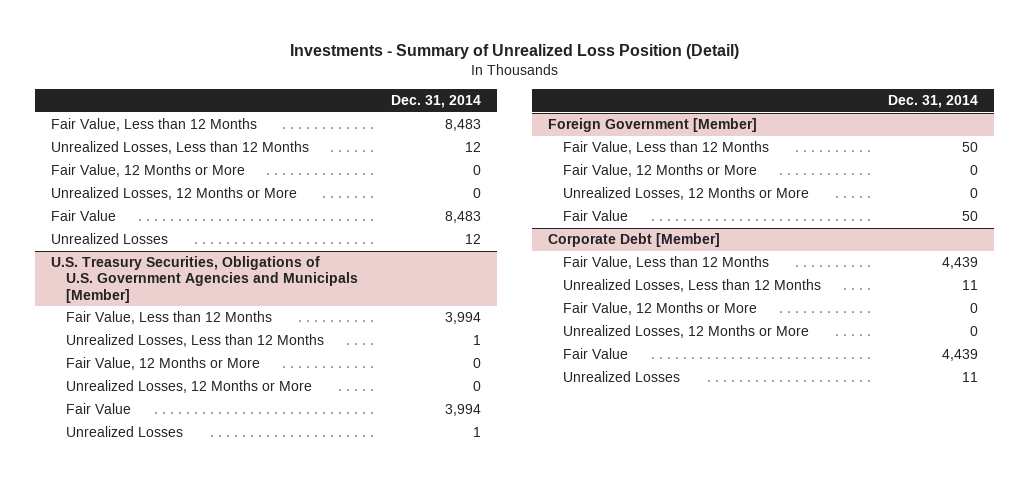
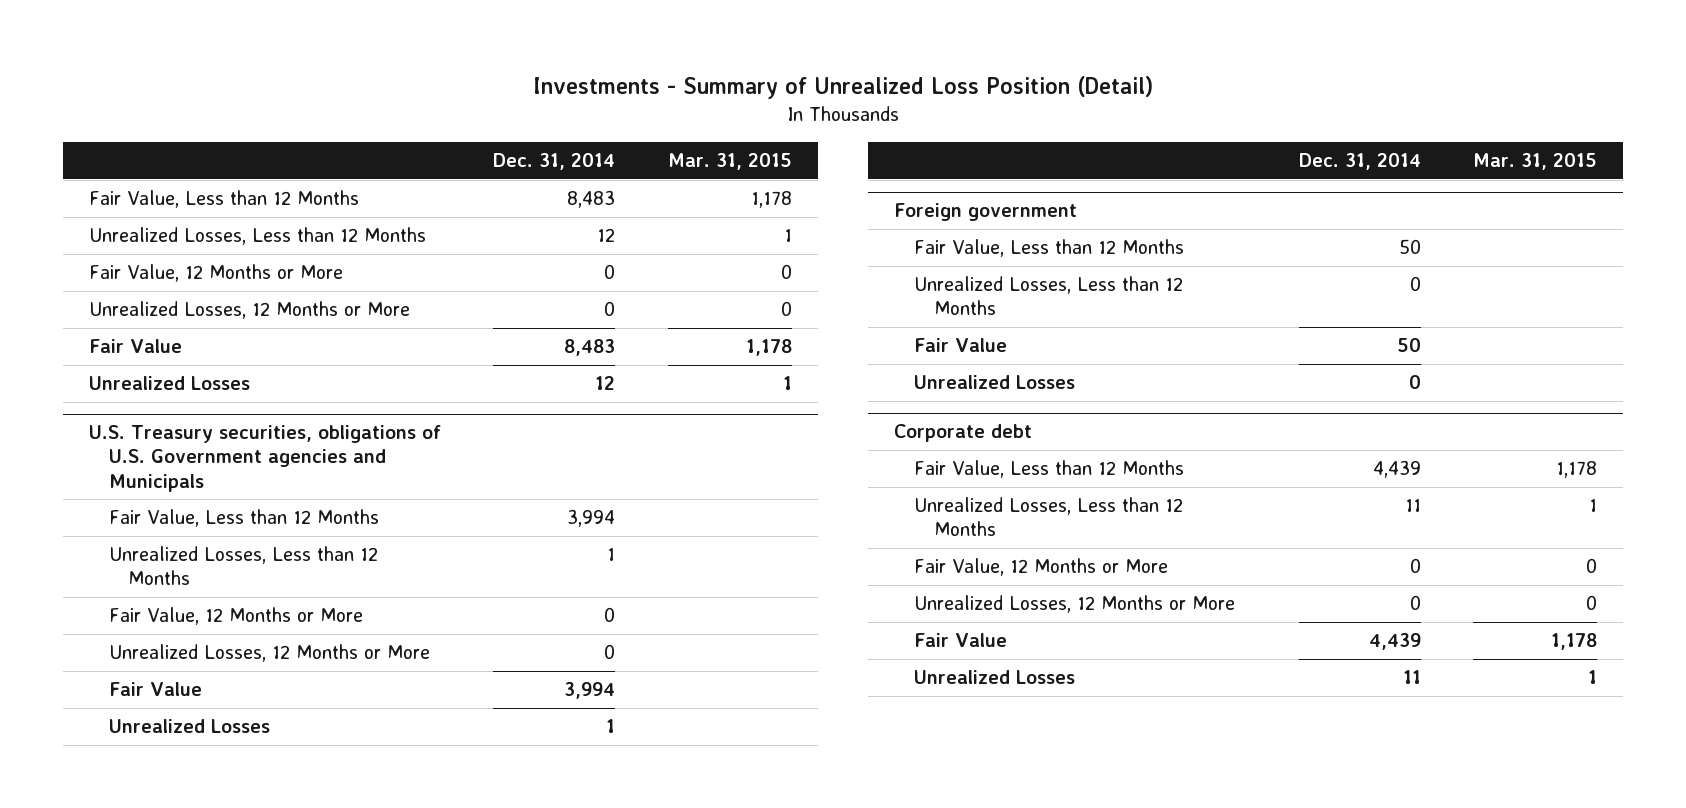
none -> [667,152,792,170] Mar. 31, 2015
[51,256,359,303] U.S. Treasury Securities, Obligations of U.S. Government Agencies and Municipals [Member] -> [88,425,441,492] U.S. Treasury securities, obligations of U.S. Government agencies and Municipals
[548,118,758,133] Foreign Government [Member] -> [894,203,1078,222] Foreign government
[562,164,757,178] Fair Value, 12 Months or More -> none
[562,187,809,201] Unrealized Losses, 12 Months or More -> [914,276,1184,316] Unrealized Losses, Less than 12 Months
none -> [914,375,1076,390] Unrealized Losses
[548,233,721,248] Corporate Debt [Member] -> [894,424,1033,443] Corporate debt

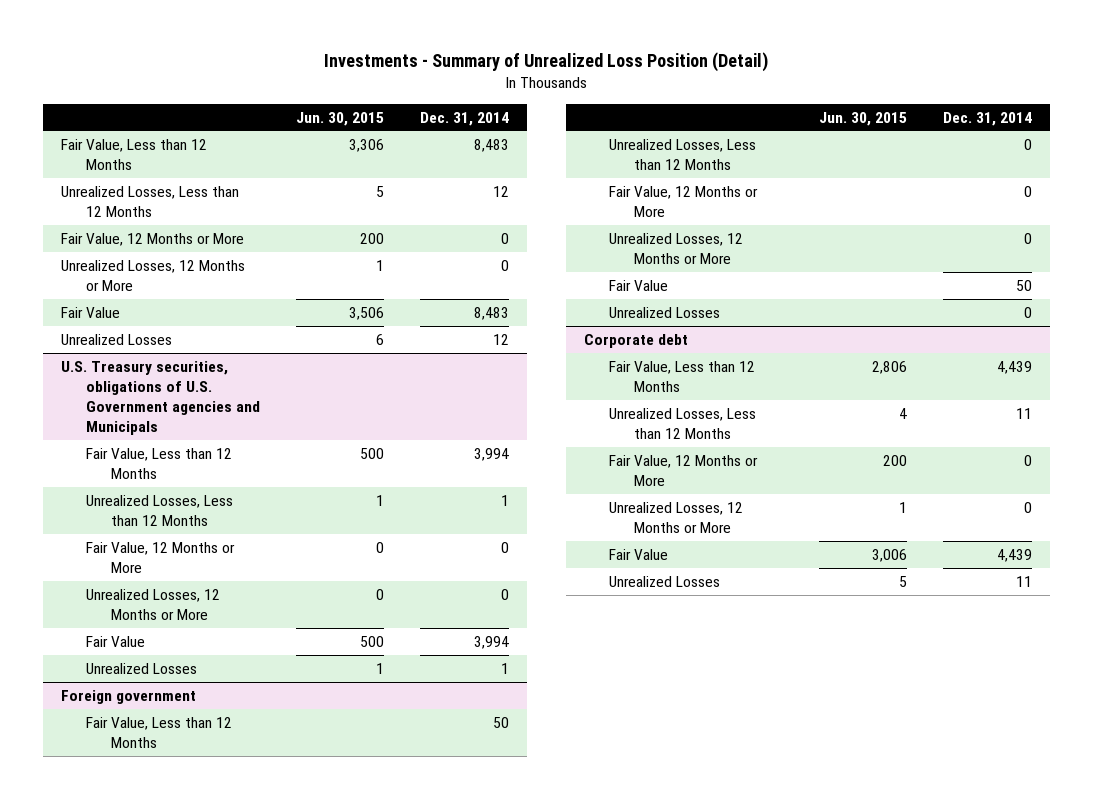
[667,152,792,170] Mar. 31, 2015 -> none
none -> [295,111,384,126] Jun. 30, 2015
none -> [608,185,758,217] Fair Value, 12 Months or More
none -> [608,232,743,264] Unrealized Losses, 12 Months or More

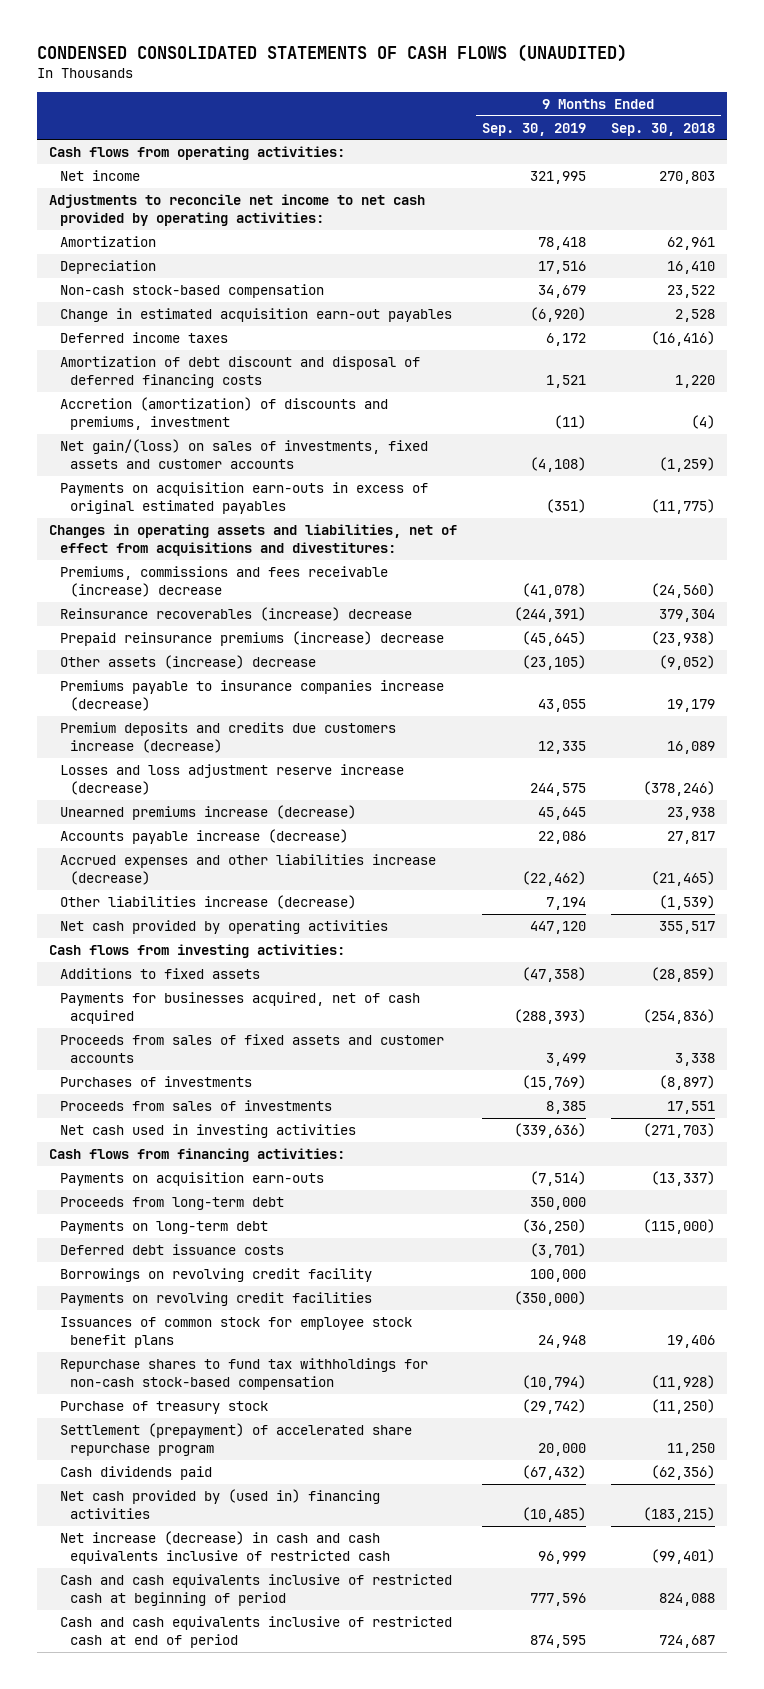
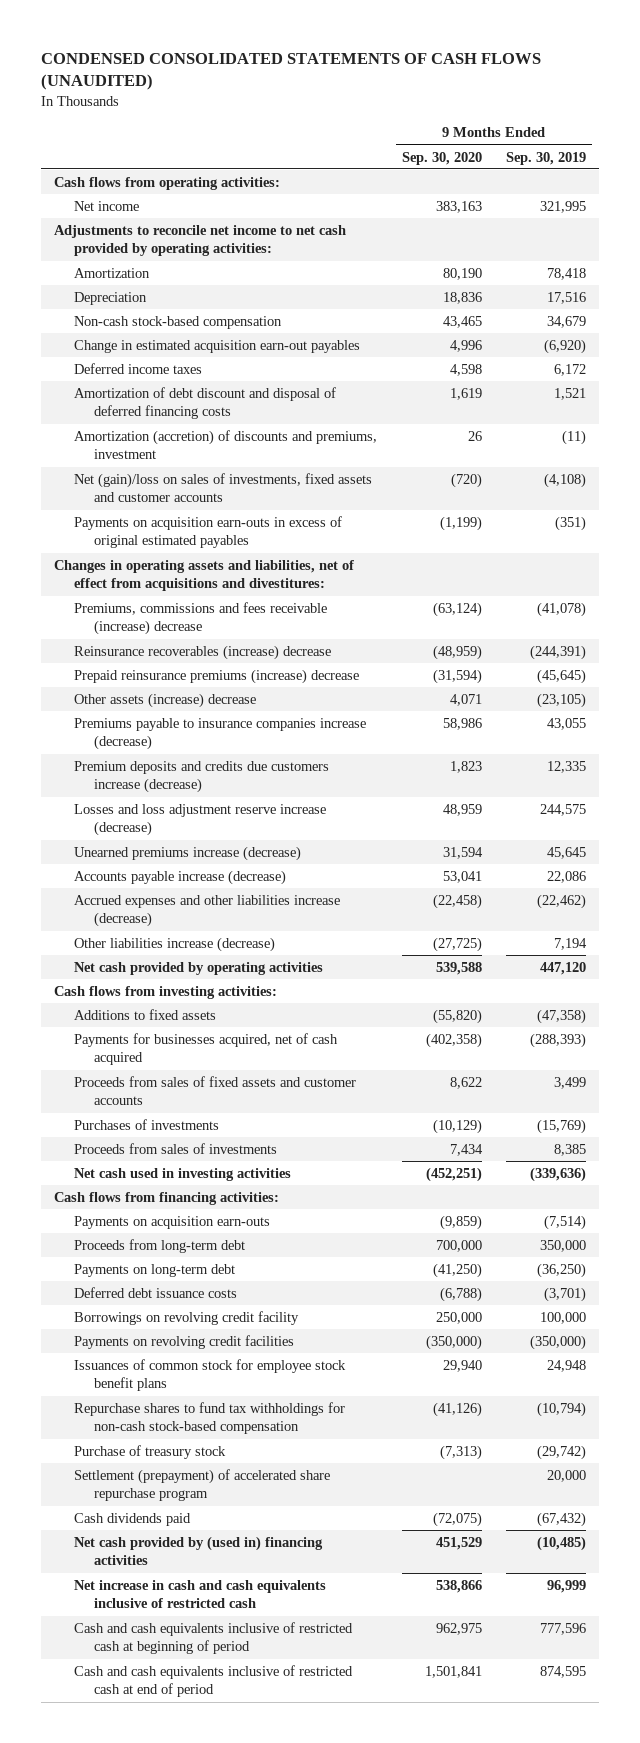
[610,122,715,136] Sep. 30, 2018 -> none
none -> [401,151,482,165] Sep. 30, 2020
[59,396,388,431] Accretion (amortization) of discounts and premiums, investment -> [74,429,378,460] Amortization (accretion) of discounts and premiums, investment
[59,438,428,470] Net gain/(loss) on sales of investments, fixed assets and customer accounts -> [74,472,373,503] Net (gain)/loss on sales of investments, fixed assets and customer accounts
[59,1530,391,1565] Net increase (decrease) in cash and cash equivalents inclusive of restricted cash -> [74,1579,327,1609] Net increase in cash and cash equivalents inclusive of restricted cash

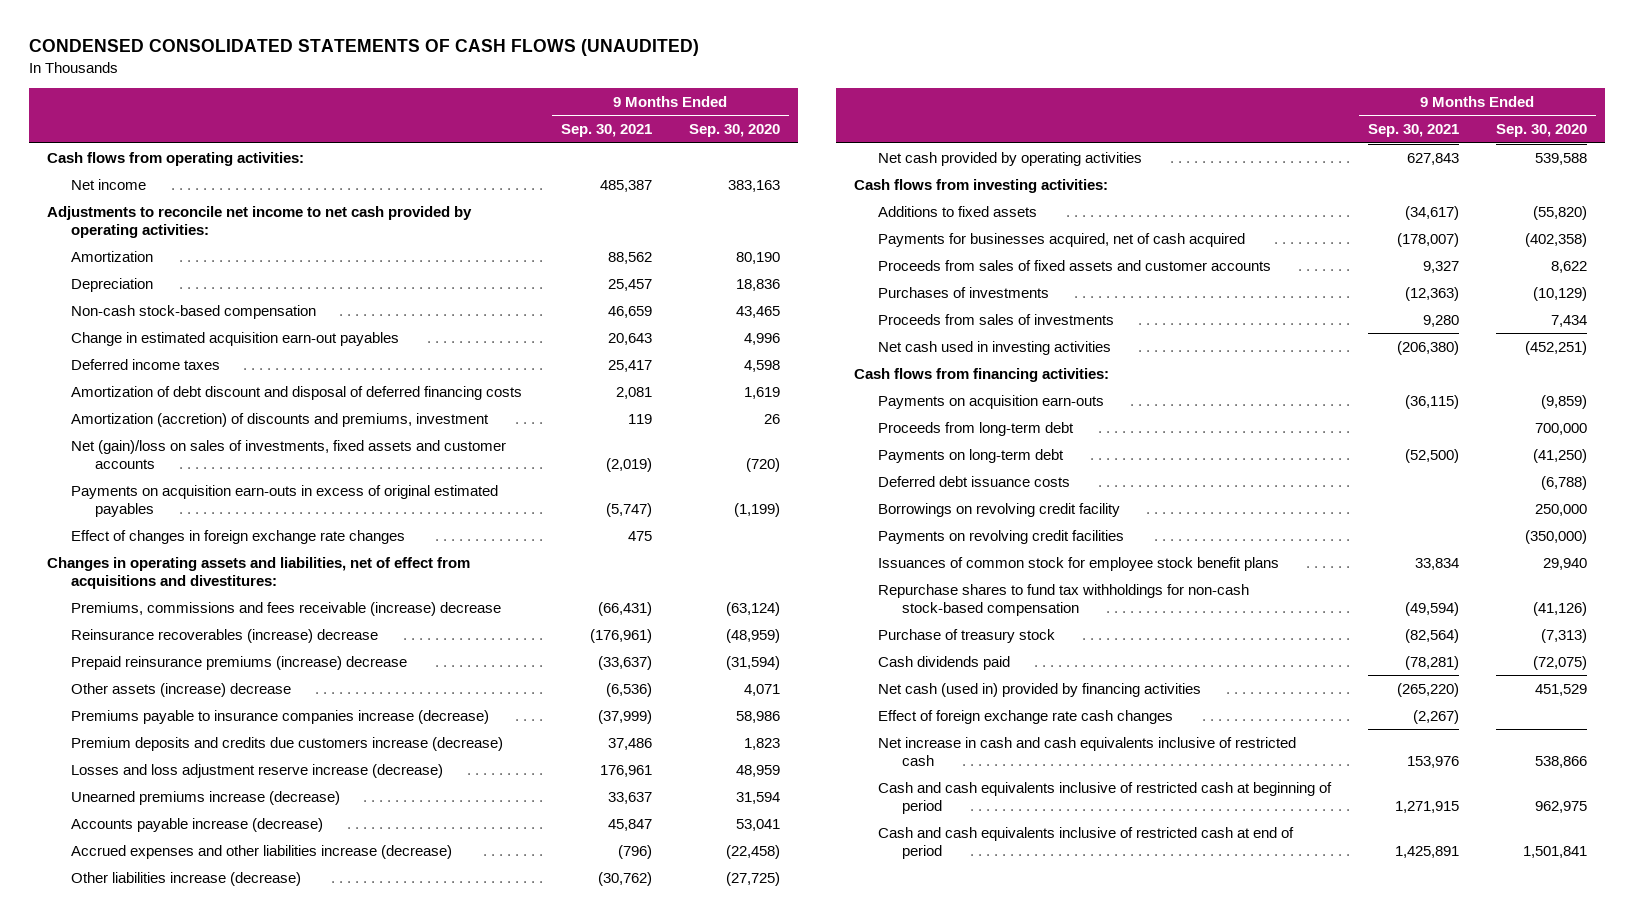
[506,151,587,165] Sep. 30, 2019 -> none
none -> [560,124,652,138] Sep. 30, 2021
none -> [71,529,406,544] Effect of changes in foreign exchange rate changes
[74,1468,331,1502] Settlement (prepayment) of accelerated share repurchase program -> none
[74,1535,324,1566] Net cash provided by (used in) financing activities -> [878,682,1202,697] Net cash (used in) provided by financing activities
none -> [878,709,1174,724] Effect of foreign exchange rate cash changes

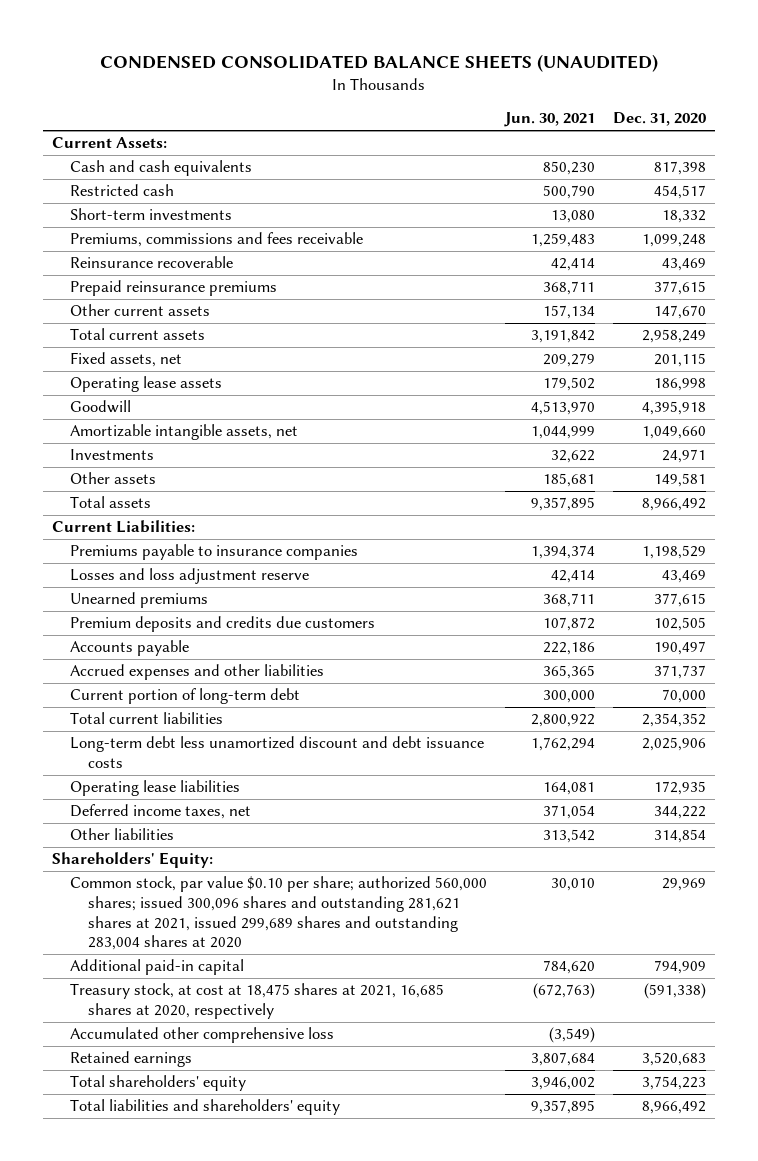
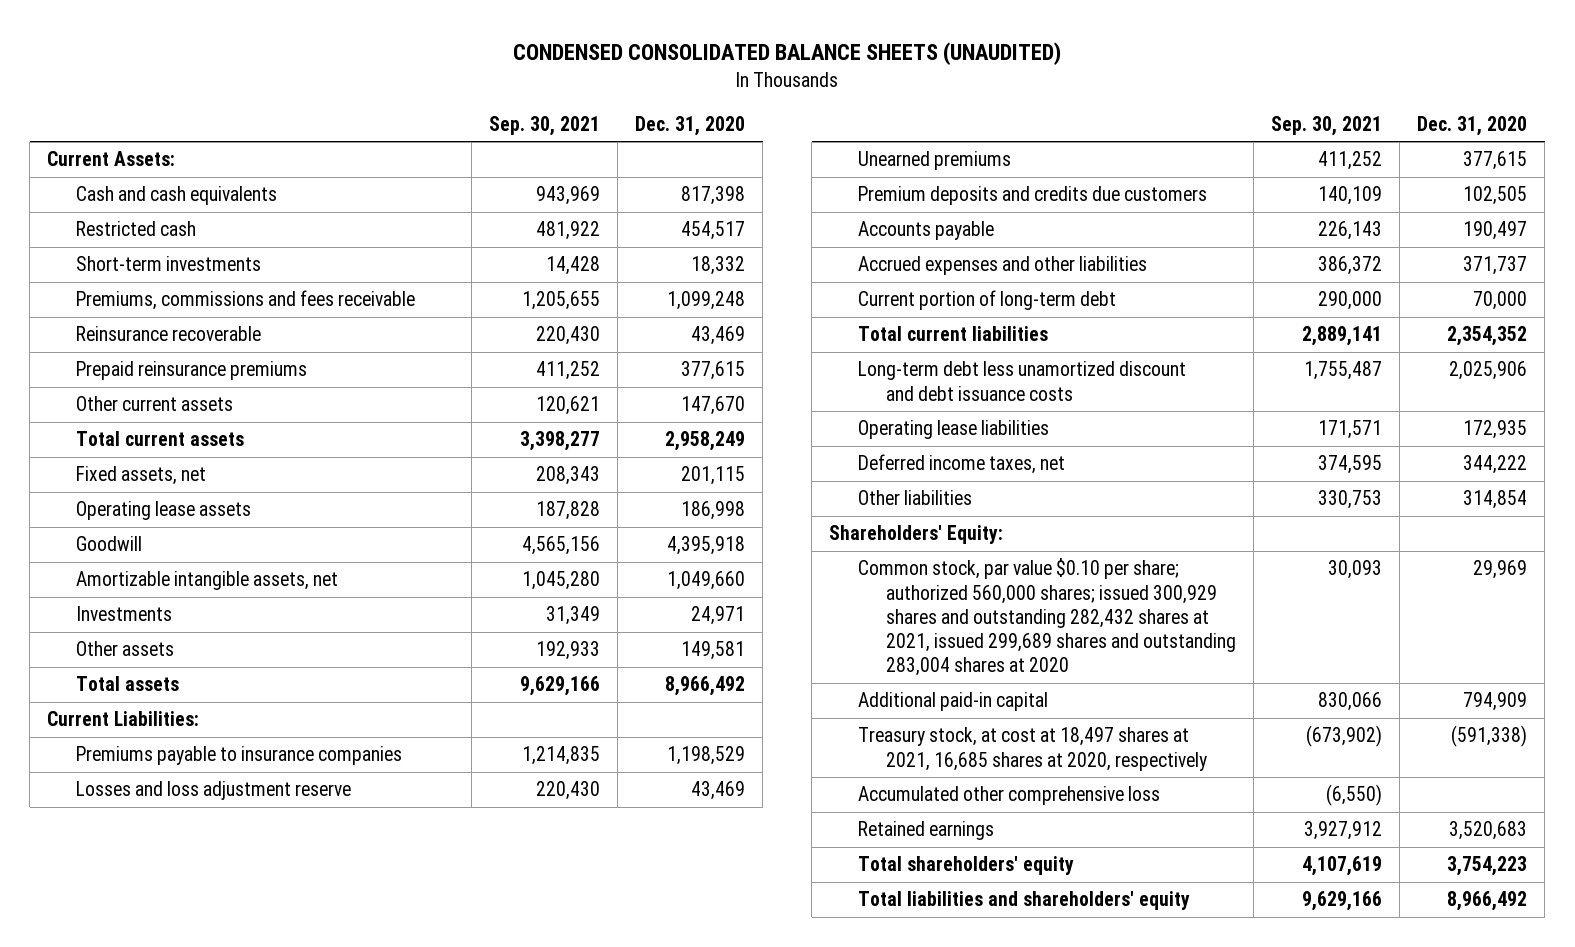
[504,112,596,128] Jun. 30, 2021 -> none
none -> [489,115,601,136] Sep. 30, 2021
[70,876,488,951] Common stock, par value $0.10 per share; authorized 560,000 shares; issued 300,096 shares and outstanding 281,621 shares at 2021, issued 299,689 shares and outstanding 283,004 shares at 2020 -> [857,558,1236,677] Common stock, par value $0.10 per share; authorized 560,000 shares; issued 300,929 shares and outstanding 282,432 shares at 2021, issued 299,689 shares and outstanding 283,004 shares at 2020
[70,983,445,1019] Treasury stock, at cost at 18,475 shares at 2021, 16,685 shares at 2020, respectively -> [857,727,1207,771] Treasury stock, at cost at 18,497 shares at 2021, 16,685 shares at 2020, respectively

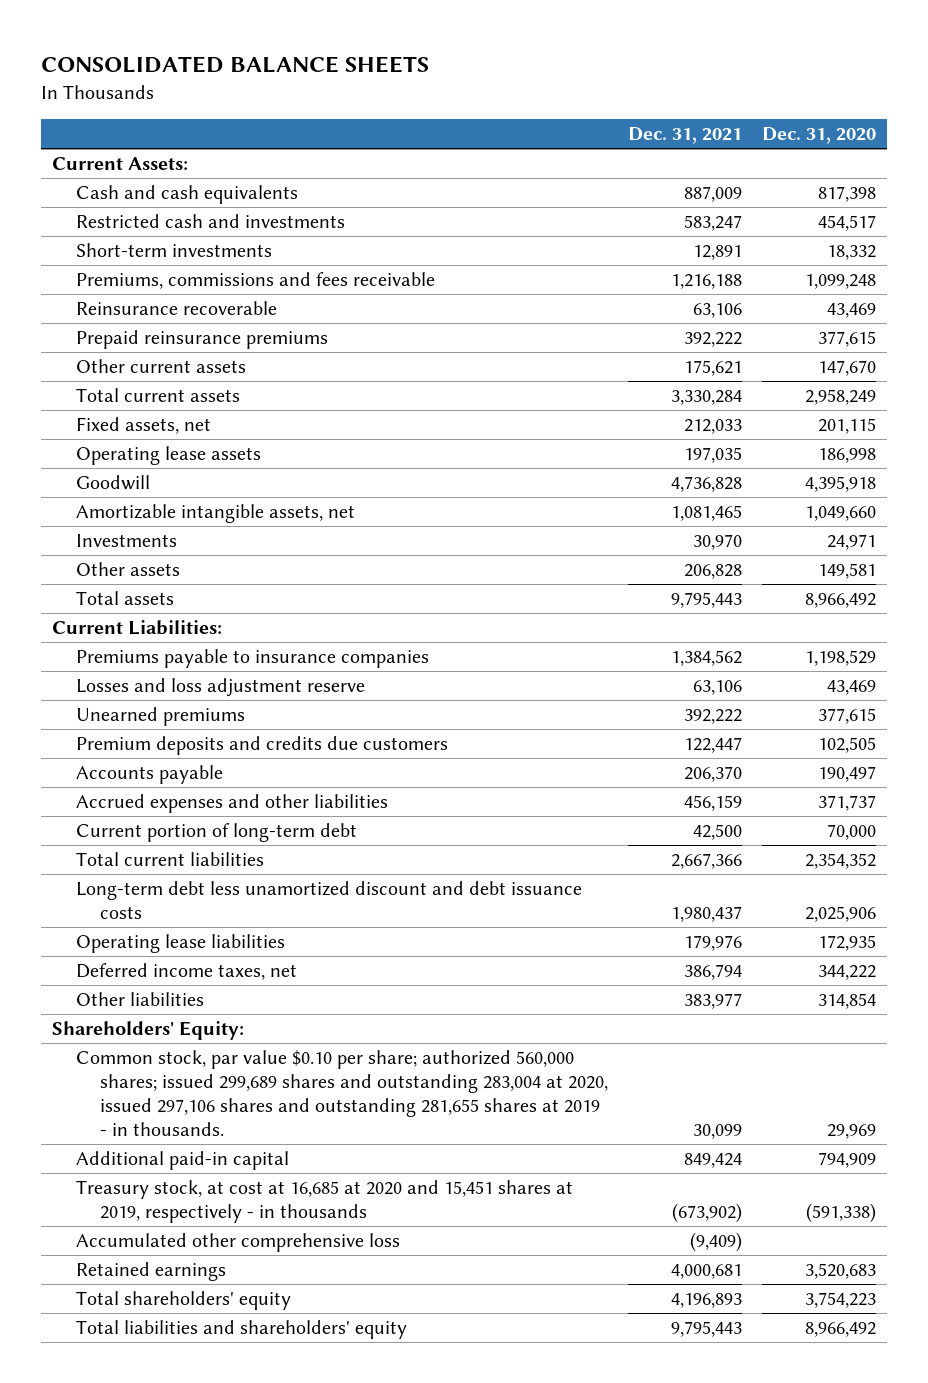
[513,42,1062,66] CONDENSED CONSOLIDATED BALANCE SHEETS (UNAUDITED) -> [41,56,430,74] CONSOLIDATED BALANCE SHEETS
[489,115,601,136] Sep. 30, 2021 -> none
none -> [628,127,743,145] Dec. 31, 2021
[75,221,196,237] Restricted cash -> [75,214,345,229] Restricted cash and investments
[857,558,1236,677] Common stock, par value $0.10 per share; authorized 560,000 shares; issued 300,929 shares and outstanding 282,432 shares at 2021, issued 299,689 shares and outstanding 283,004 shares at 2020 -> [75,1050,608,1136] Common stock, par value $0.10 per share; authorized 560,000 shares; issued 299,689 shares and outstanding 283,004 at 2020, issued 297,106 shares and outstanding 281,655 shares at 2019 - in thousands.
[857,727,1207,771] Treasury stock, at cost at 18,497 shares at 2021, 16,685 shares at 2020, respectively -> [75,1180,573,1223] Treasury stock, at cost at 16,685 at 2020 and 15,451 shares at 2019, respectively - in thousands

